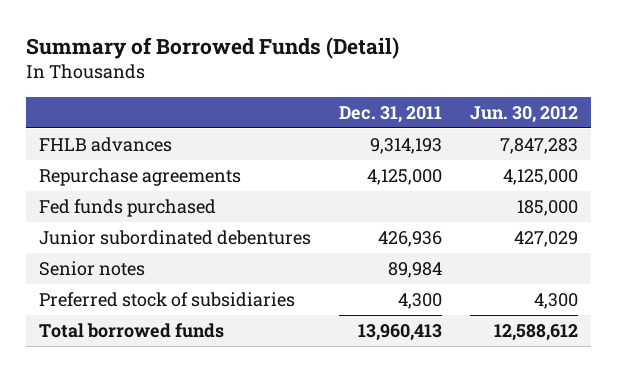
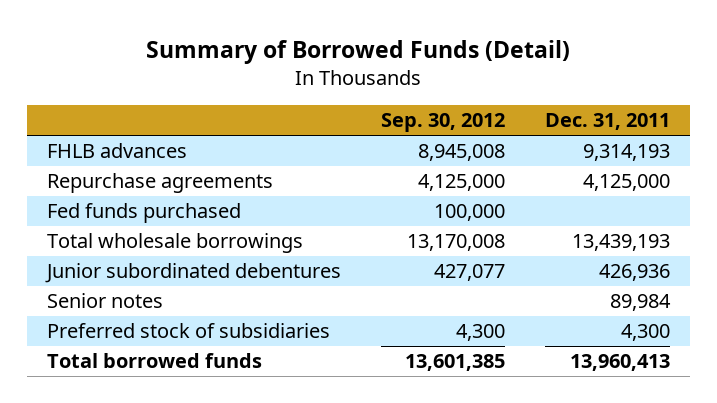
[469,105,578,123] Jun. 30, 2012 -> none
none -> [380,113,505,133] Sep. 30, 2012
none -> [47,233,304,254] Total wholesale borrowings

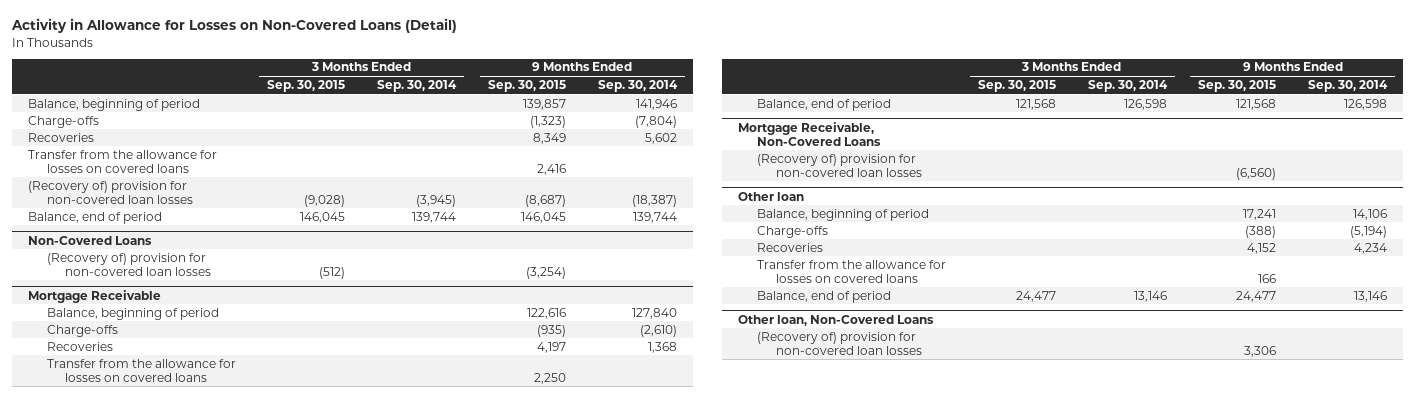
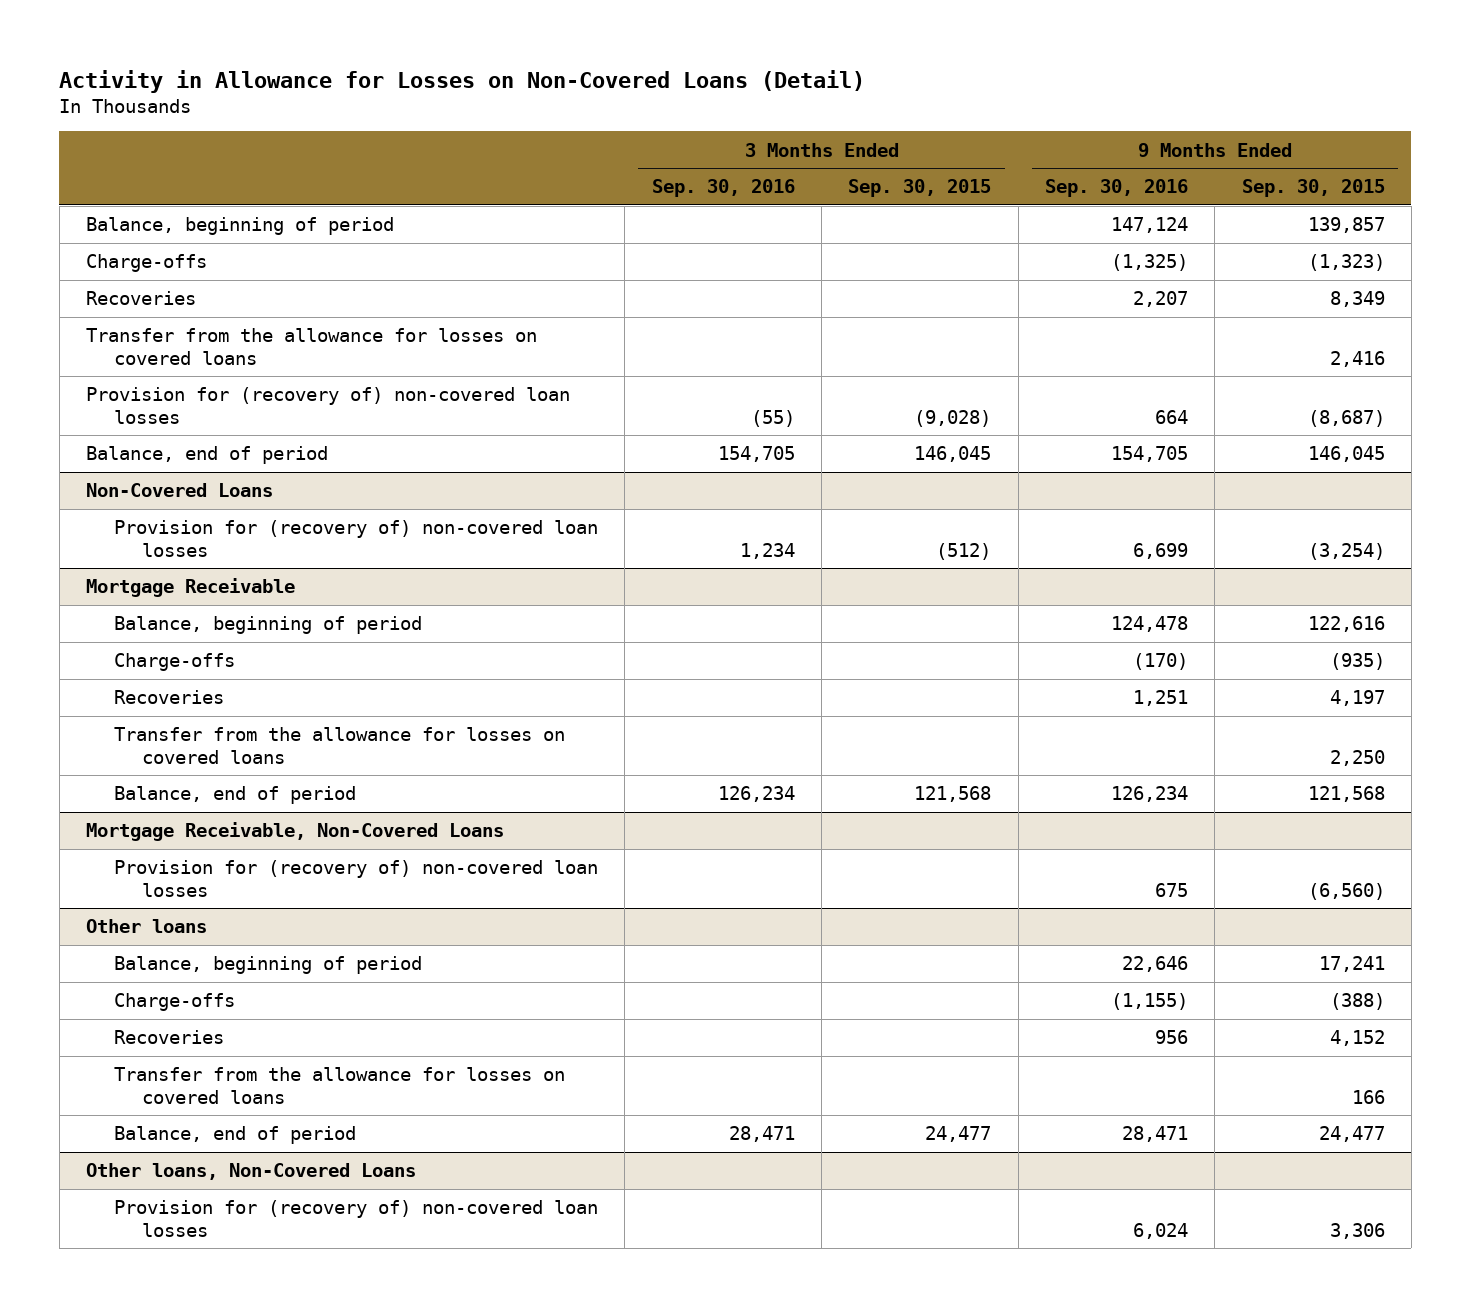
[377,79,458,92] Sep. 30, 2014 -> none
[597,79,678,92] Sep. 30, 2014 -> none
none -> [651,179,795,198] Sep. 30, 2016
none -> [1045,179,1189,198] Sep. 30, 2016
[27,180,193,204] (Recovery of) provision for non-covered loan losses -> [86,387,571,424] Provision for (recovery of) non-covered loan losses
[46,252,212,276] (Recovery of) provision for non-covered loan losses -> [114,520,599,557] Provision for (recovery of) non-covered loan losses
[757,153,922,177] (Recovery of) provision for non-covered loan losses -> [114,860,599,897] Provision for (recovery of) non-covered loan losses
[738,191,805,201] Other loan -> [86,919,208,934] Other loans
[738,314,935,326] Other loan, Non-Covered Loans -> [86,1163,417,1181] Other loans, Non-Covered Loans
[757,331,922,355] (Recovery of) provision for non-covered loan losses -> [114,1200,599,1237] Provision for (recovery of) non-covered loan losses

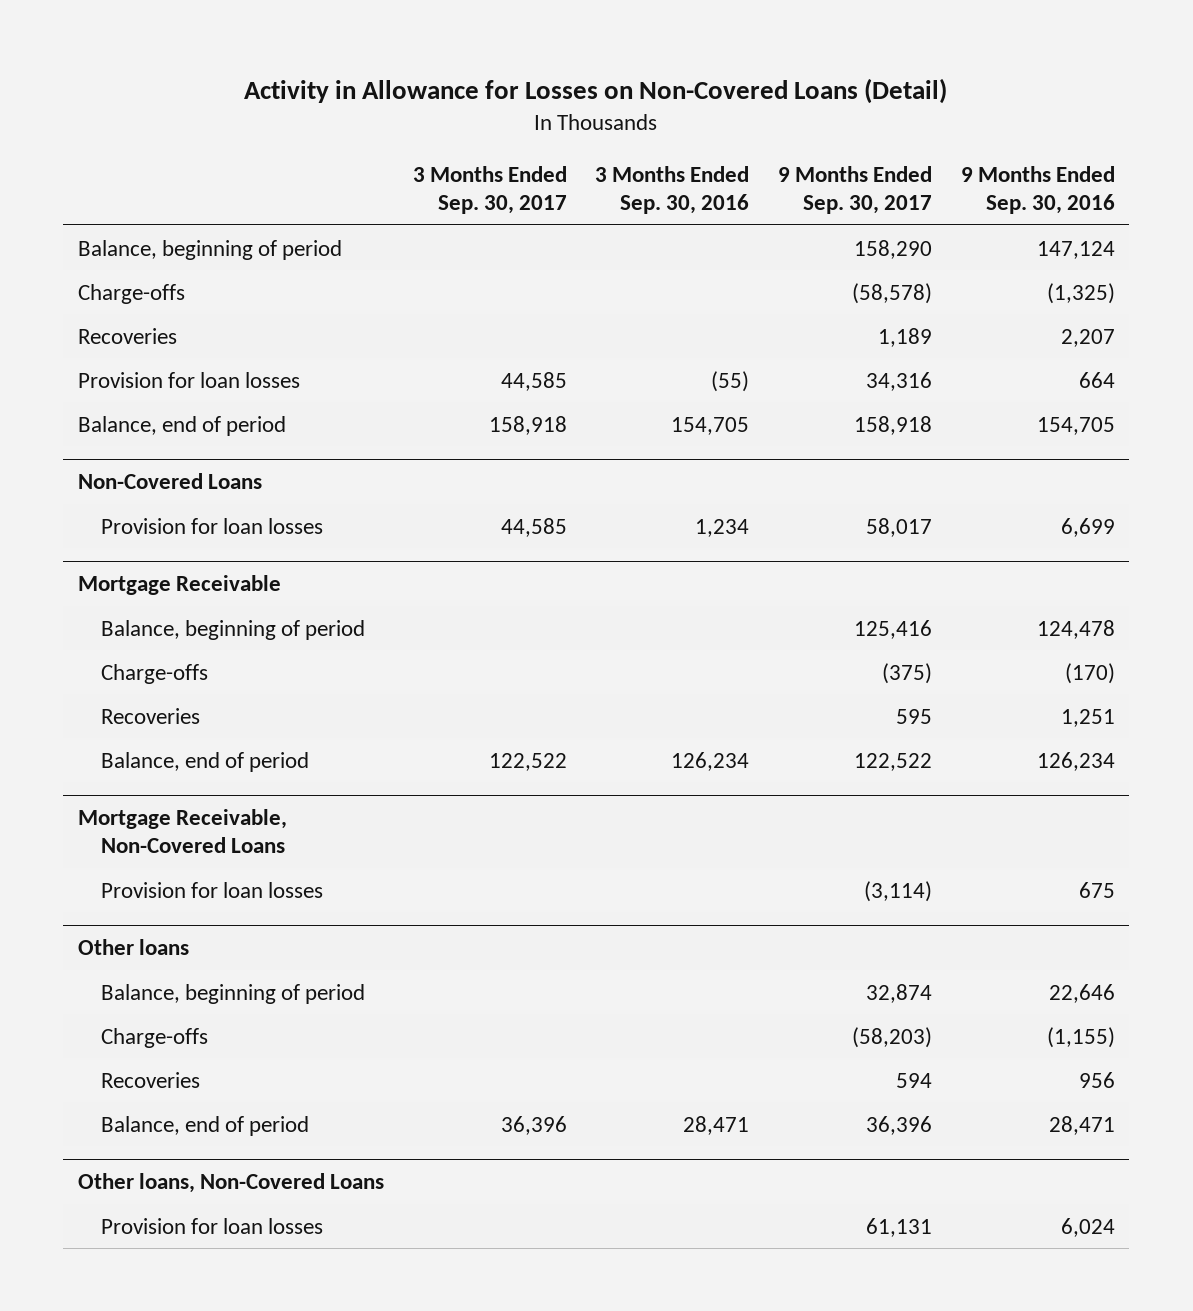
[848,179,992,198] Sep. 30, 2015 -> none
[1241,179,1385,198] Sep. 30, 2015 -> none
none -> [412,166,567,214] 3 Months Ended Sep. 30, 2017
none -> [778,166,933,214] 9 Months Ended Sep. 30, 2017
[86,328,538,365] Transfer from the allowance for losses on covered loans -> none
[86,387,571,424] Provision for (recovery of) non-covered loan losses -> [77,371,300,388] Provision for loan losses
[114,520,599,557] Provision for (recovery of) non-covered loan losses -> [101,517,324,534] Provision for loan losses
[114,727,566,764] Transfer from the allowance for losses on covered loans -> none
[114,860,599,897] Provision for (recovery of) non-covered loan losses -> [101,881,324,898] Provision for loan losses
[114,1067,566,1104] Transfer from the allowance for losses on covered loans -> none
[114,1200,599,1237] Provision for (recovery of) non-covered loan losses -> [101,1217,324,1234] Provision for loan losses

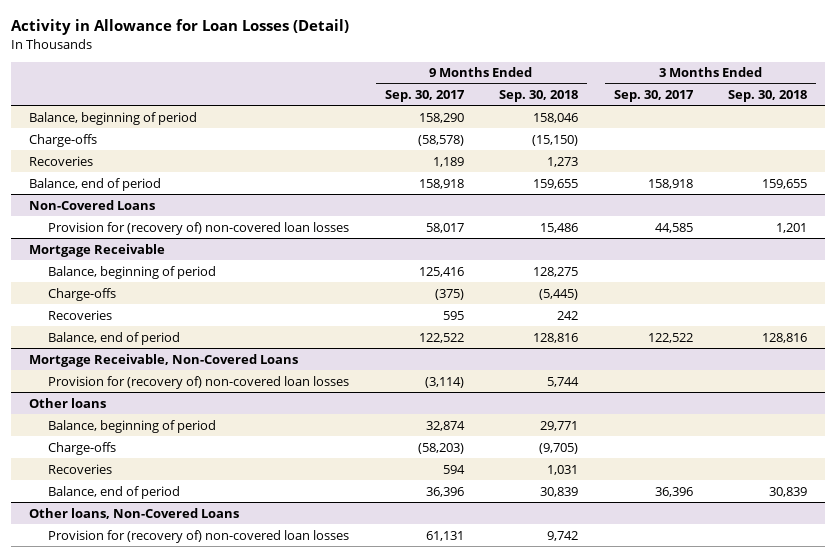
[244,77,948,104] Activity in Allowance for Losses on Non-Covered Loans (Detail) -> [10,19,349,36] Activity in Allowance for Loan Losses (Detail)
[595,166,750,214] 3 Months Ended Sep. 30, 2016 -> none
[961,166,1116,214] 9 Months Ended Sep. 30, 2016 -> none
none -> [499,90,579,103] Sep. 30, 2018
none -> [728,90,808,103] Sep. 30, 2018
[77,371,300,388] Provision for loan losses -> none
[101,517,324,534] Provision for loan losses -> [48,221,350,235] Provision for (recovery of) non-covered loan losses
[101,881,324,898] Provision for loan losses -> [48,375,350,389] Provision for (recovery of) non-covered loan losses
[101,1217,324,1234] Provision for loan losses -> [48,529,350,543] Provision for (recovery of) non-covered loan losses

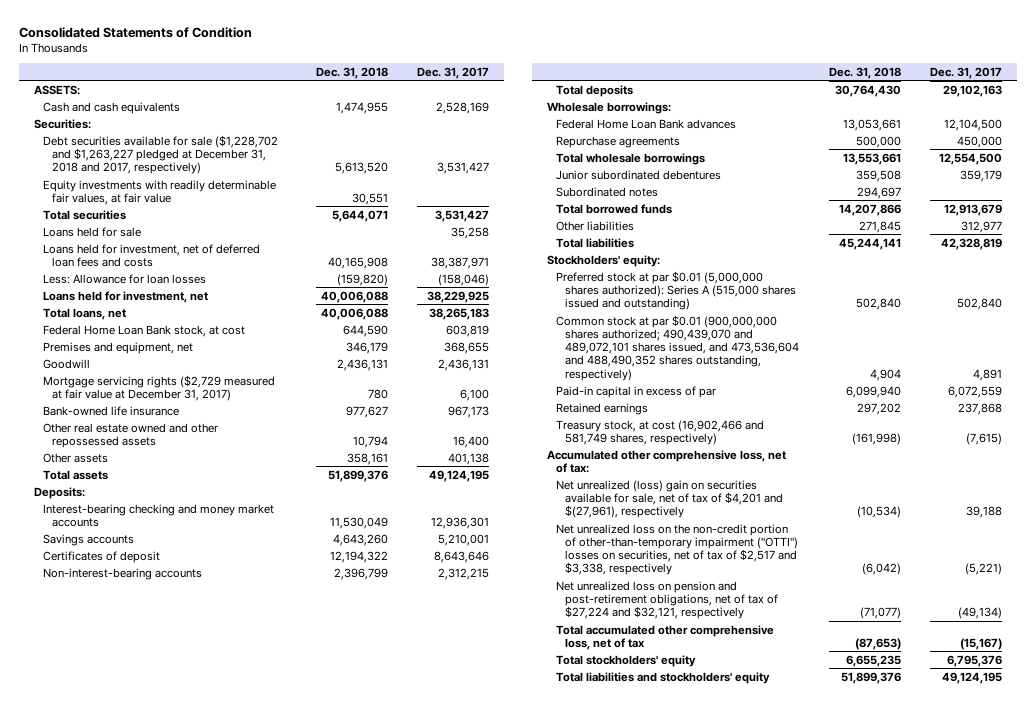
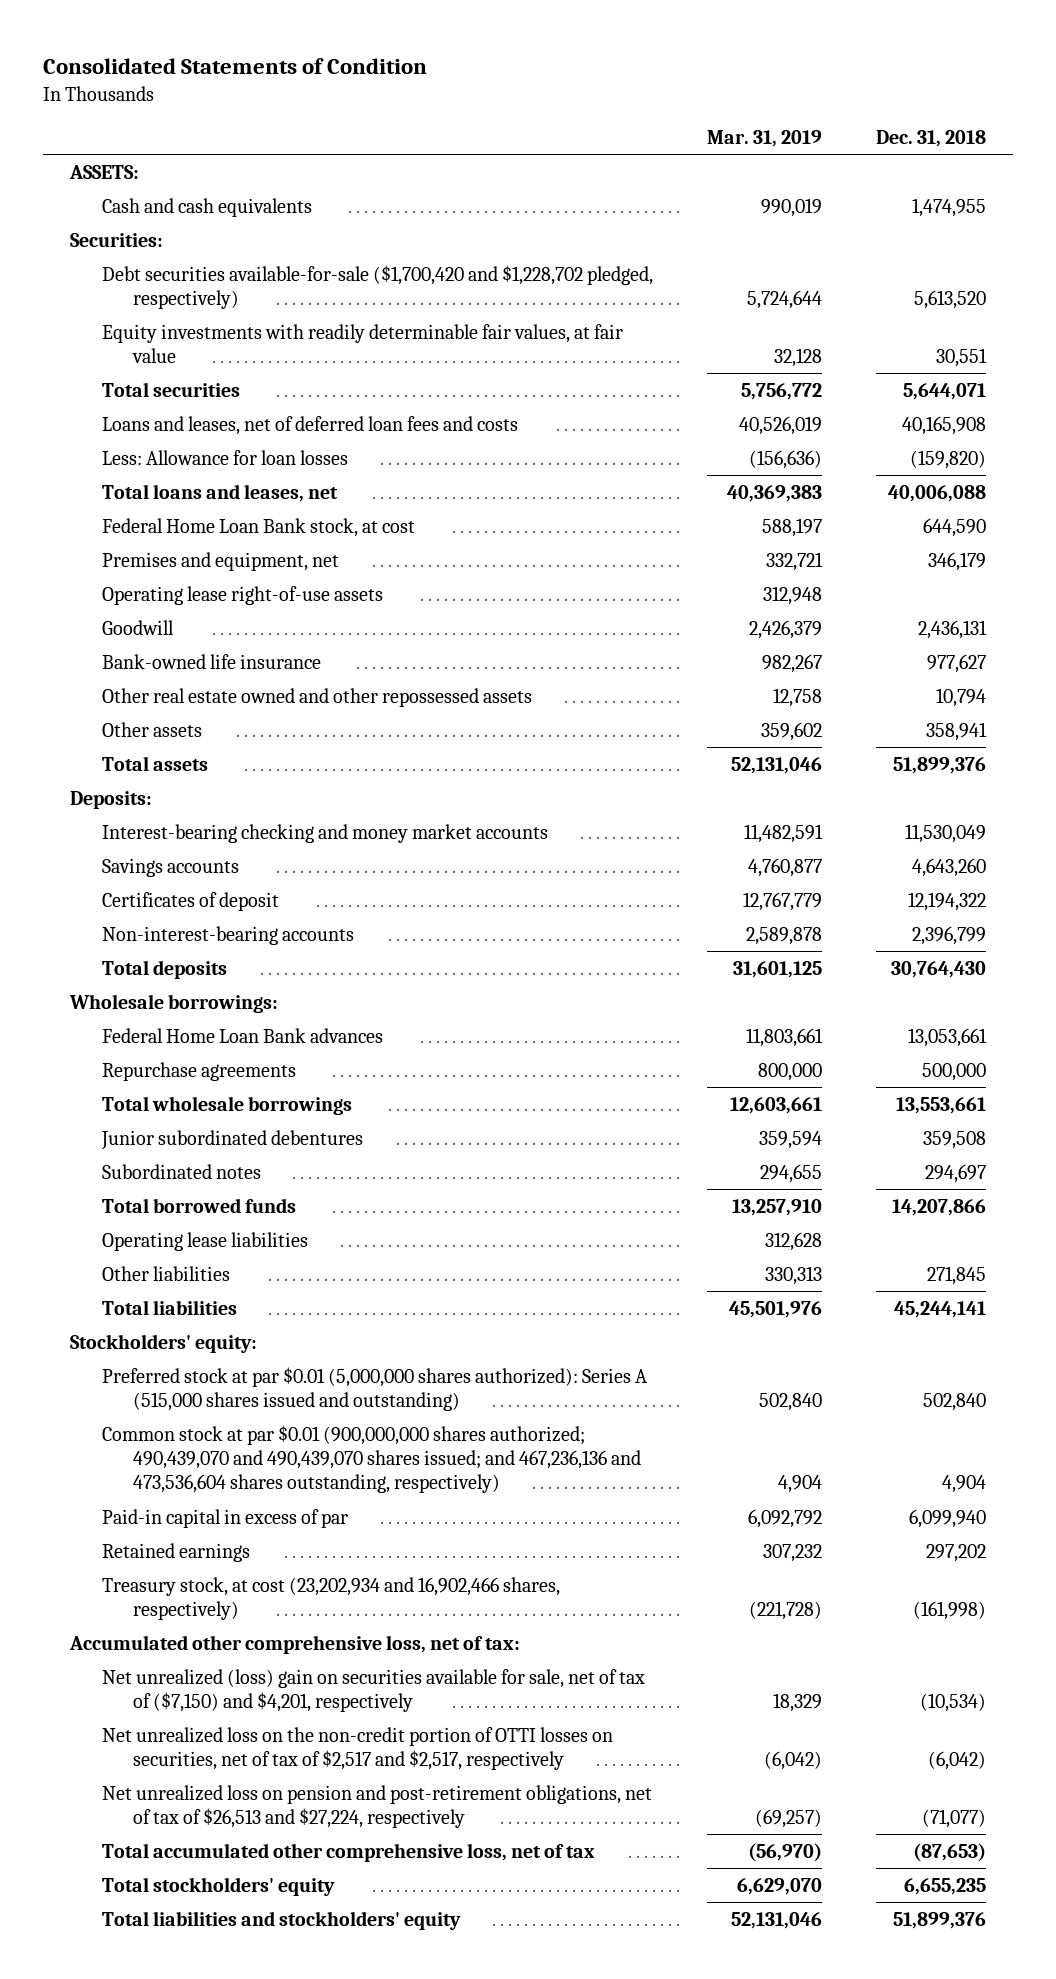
[417,66,490,79] Dec. 31, 2017 -> none
none -> [706,130,822,148] Mar. 31, 2019
[43,134,279,175] Debt securities available for sale ($1,228,702 and $1,263,227 pledged at December 31, 2018 and 2017, respectively) -> [101,264,653,310] Debt securities available-for-sale ($1,700,420 and $1,228,702 pledged, respectively)
[43,226,142,237] Loans held for sale -> none
[43,243,261,267] Loans held for investment, net of deferred loan fees and costs -> [101,415,518,435] Loans and leases, net of deferred loan fees and costs
[43,290,209,303] Loans held for investment, net -> none
[43,307,127,320] Total loans, net -> [101,483,338,502] Total loans and leases, net
none -> [101,585,383,605] Operating lease right-of-use assets
[43,374,276,401] Mortgage servicing rights ($2,729 measured at fair value at December 31, 2017) -> none
[346,452,388,465] 358,161 -> [925,721,987,741] 358,941
none -> [101,1231,308,1251] Operating lease liabilities
[556,314,800,381] Common stock at par $0.01 (900,000,000 shares authorized; 490,439,070 and 489,072,101 shares issued, and 473,536,604 and 488,490,352 shares outstanding, respectively) -> [101,1424,642,1494] Common stock at par $0.01 (900,000,000 shares authorized; 490,439,070 and 490,439,070 shares issued; and 467,236,136 and 473,536,604 shares outstanding, respectively)
[556,419,765,445] Treasury stock, at cost (16,902,466 and 581,749 shares, respectively) -> [101,1576,560,1621] Treasury stock, at cost (23,202,934 and 16,902,466 shares, respectively)
[556,479,784,519] Net unrealized (loss) gain on securities available for sale, net of tax of $4,201 and $(27,961), respectively -> [101,1668,645,1713] Net unrealized (loss) gain on securities available for sale, net of tax of ($7,150) and $4,201, respectively
[556,523,799,576] Net unrealized loss on the non-credit portion of other-than-temporary impairment ("OTTI") losses on securities, net of tax of $2,517 and $3,338, respectively -> [101,1726,613,1771] Net unrealized loss on the non-credit portion of OTTI losses on securities, net of tax of $2,517 and $2,517, respectively
[556,580,779,620] Net unrealized loss on pension and post-retirement obligations, net of tax of $27,224 and $32,121, respectively -> [101,1784,652,1829] Net unrealized loss on pension and post-retirement obligations, net of tax of $26,513 and $27,224, respectively

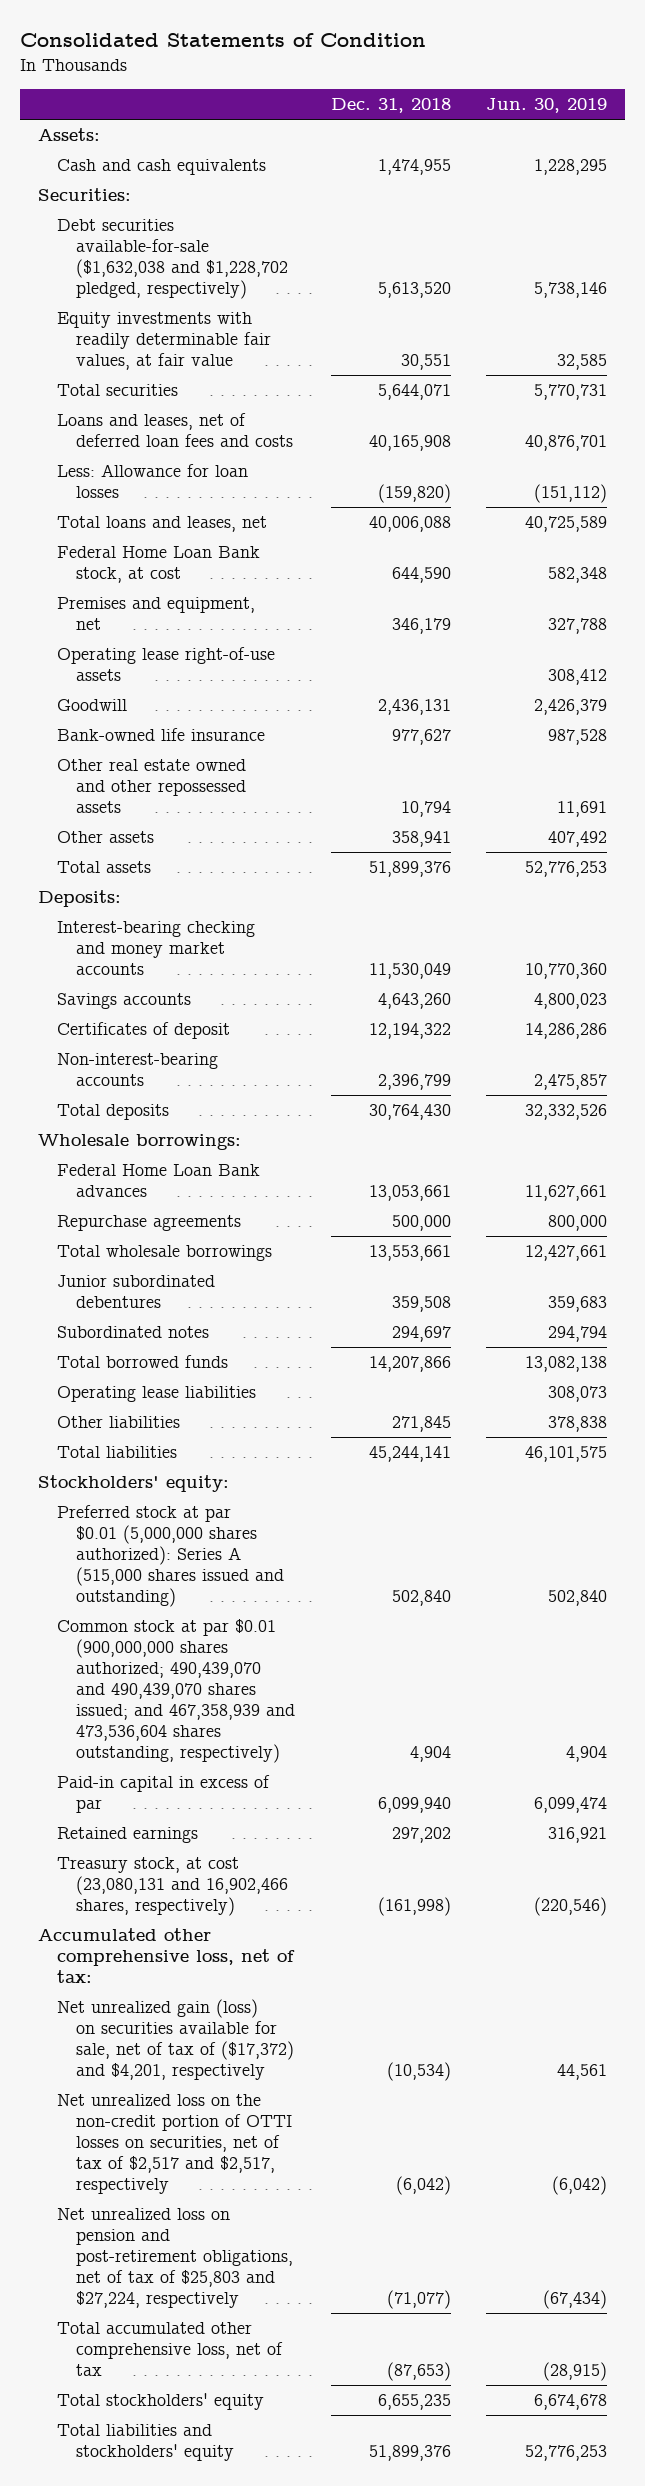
[706,130,822,148] Mar. 31, 2019 -> none
none -> [486,98,608,114] Jun. 30, 2019
[68,164,139,179] ASSETS: -> [37,128,100,142] Assets:
[101,264,653,310] Debt securities available-for-sale ($1,700,420 and $1,228,702 pledged, respectively) -> [56,219,289,300] Debt securities available-for-sale ($1,632,038 and $1,228,702 pledged, respectively)
[101,1424,642,1494] Common stock at par $0.01 (900,000,000 shares authorized; 490,439,070 and 490,439,070 shares issued; and 467,236,136 and 473,536,604 shares outstanding, respectively) -> [56,1619,296,1764] Common stock at par $0.01 (900,000,000 shares authorized; 490,439,070 and 490,439,070 shares issued; and 467,358,939 and 473,536,604 shares outstanding, respectively)
[101,1576,560,1621] Treasury stock, at cost (23,202,934 and 16,902,466 shares, respectively) -> [56,1857,289,1917] Treasury stock, at cost (23,080,131 and 16,902,466 shares, respectively)
[101,1668,645,1713] Net unrealized (loss) gain on securities available for sale, net of tax of ($7,150) and $4,201, respectively -> [56,1999,295,2081] Net unrealized gain (loss) on securities available for sale, net of tax of ($17,372) and $4,201, respectively
[101,1784,652,1829] Net unrealized loss on pension and post-retirement obligations, net of tax of $26,513 and $27,224, respectively -> [56,2208,294,2309] Net unrealized loss on pension and post-retirement obligations, net of tax of $25,803 and $27,224, respectively

